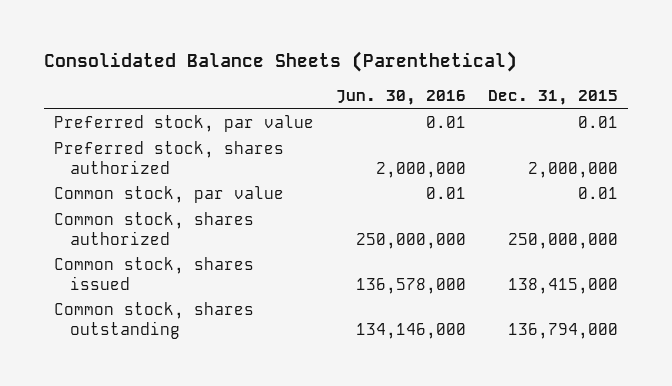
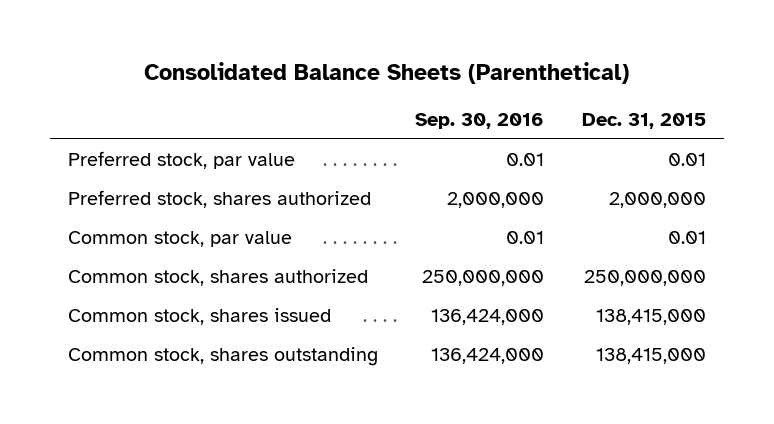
[335,90,466,106] Jun. 30, 2016 -> none
none -> [415,113,545,130] Sep. 30, 2016
[507,322,618,339] 136,794,000 -> [595,347,706,364] 138,415,000

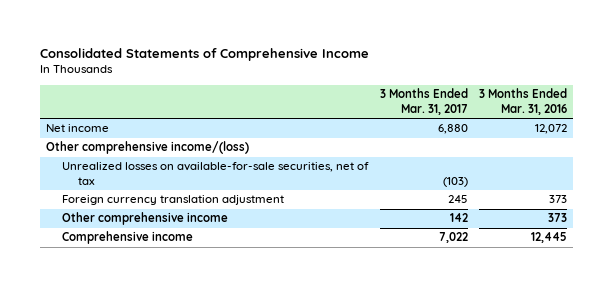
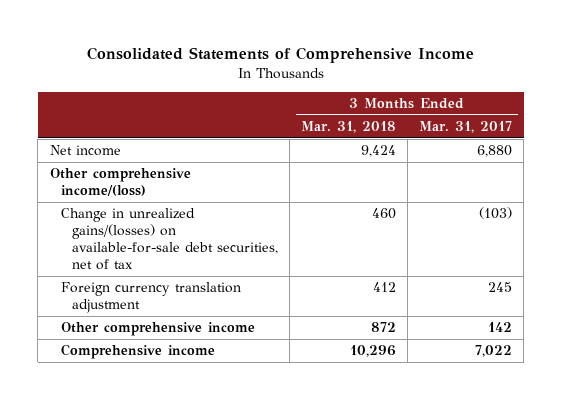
[479,88,568,116] 3 Months Ended Mar. 31, 2016 -> none
none -> [301,121,397,134] Mar. 31, 2018
[61,162,369,186] Unrealized losses on available-for-sale securities, net of tax -> [60,208,279,270] Change in unrealized gains/(losses) on available-for-sale debt securities, net of tax

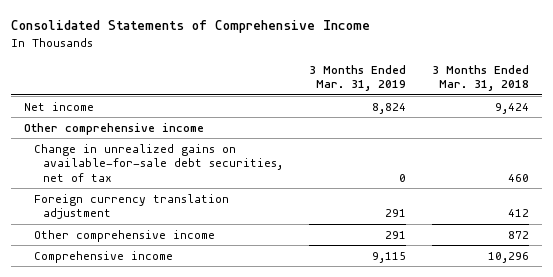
[419,121,513,134] Mar. 31, 2017 -> none
none -> [308,64,406,92] 3 Months Ended Mar. 31, 2019
[49,168,191,197] Other comprehensive income/(loss) -> [24,122,205,135] Other comprehensive income
[60,208,279,270] Change in unrealized gains/(losses) on available-for-sale debt securities, net of tax -> [33,143,283,183] Change in unrealized gains on available-for-sale debt securities, net of tax

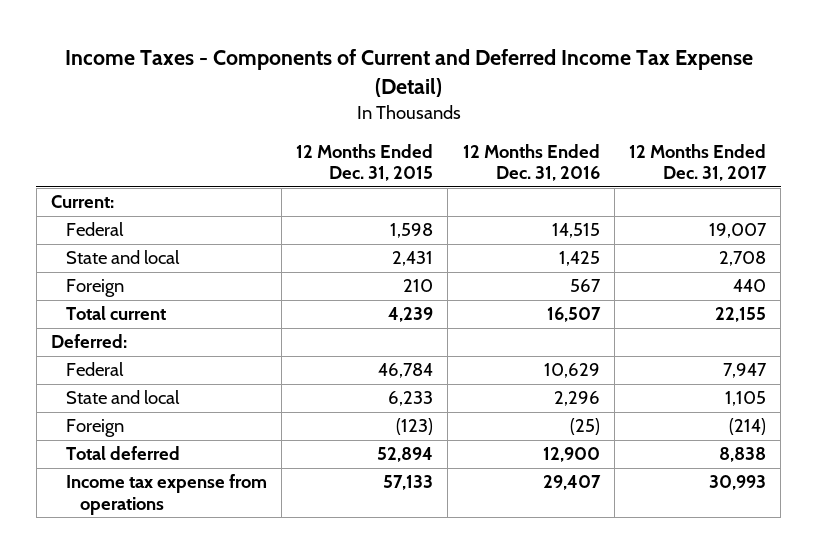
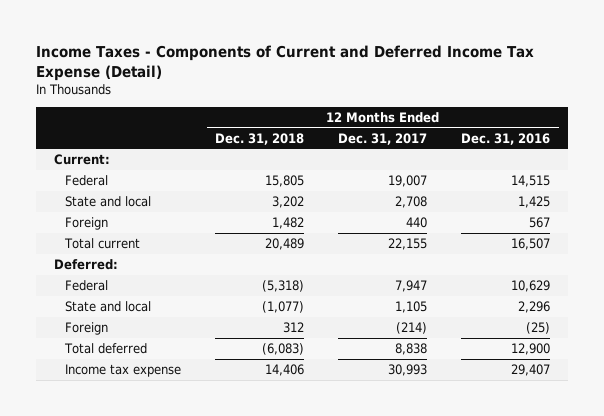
[296,143,434,182] 12 Months Ended Dec. 31, 2015 -> none
none -> [215,132,305,145] Dec. 31, 2018
[65,474,267,515] Income tax expense from operations -> [65,364,182,378] Income tax expense

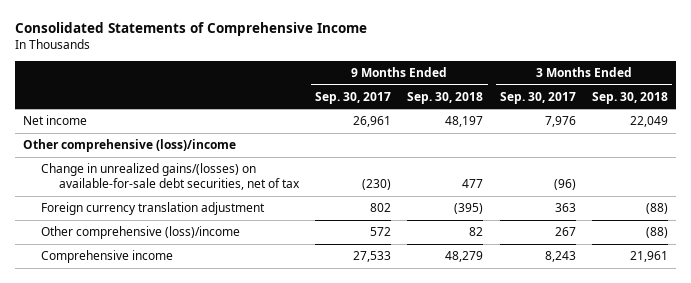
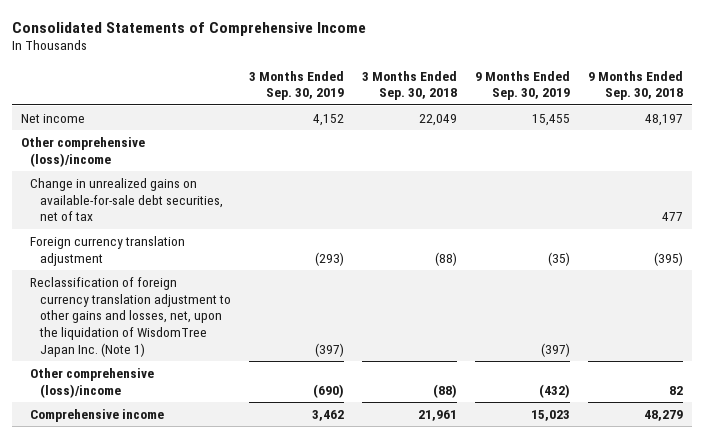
[315,91,392,104] Sep. 30, 2017 -> none
[499,91,576,104] Sep. 30, 2017 -> none
none -> [248,70,344,101] 3 Months Ended Sep. 30, 2019
none -> [474,70,570,101] 9 Months Ended Sep. 30, 2019
[40,163,300,191] Change in unrealized gains/(losses) on available-for-sale debt securities, net of tax -> [30,177,223,222] Change in unrealized gains on available-for-sale debt securities, net of tax
none -> [30,276,231,357] Reclassification of foreign currency translation adjustment to other gains and losses, net, upon the liquidation of WisdomTree Japan Inc. (Note 1)

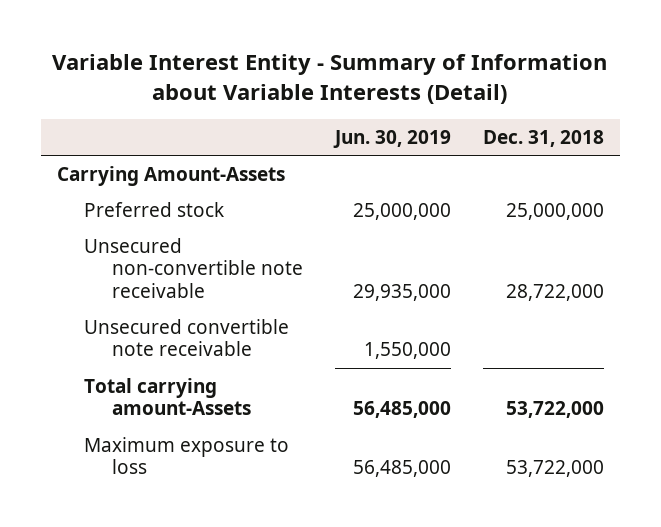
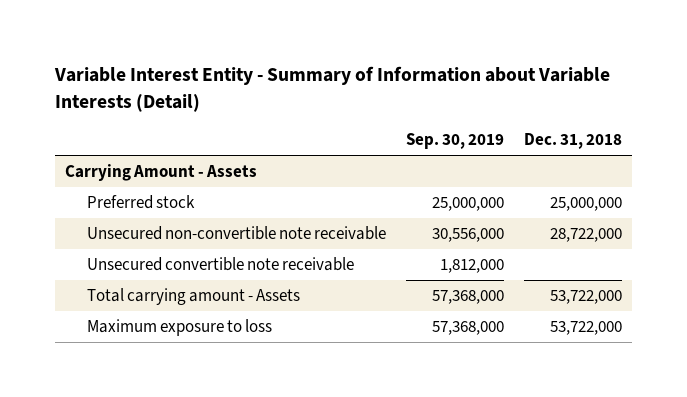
[332,130,451,149] Jun. 30, 2019 -> none
none -> [405,133,504,150] Sep. 30, 2019
[56,165,285,186] Carrying Amount-Assets -> [64,163,257,181] Carrying Amount - Assets
[84,377,251,416] Total carrying amount-Assets -> [86,287,300,305] Total carrying amount - Assets

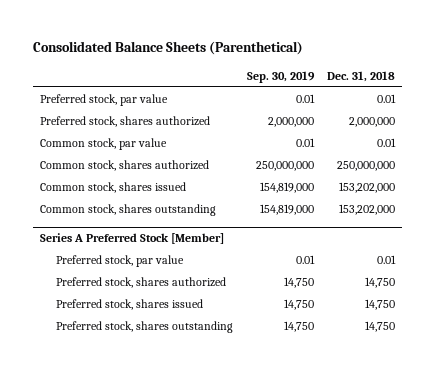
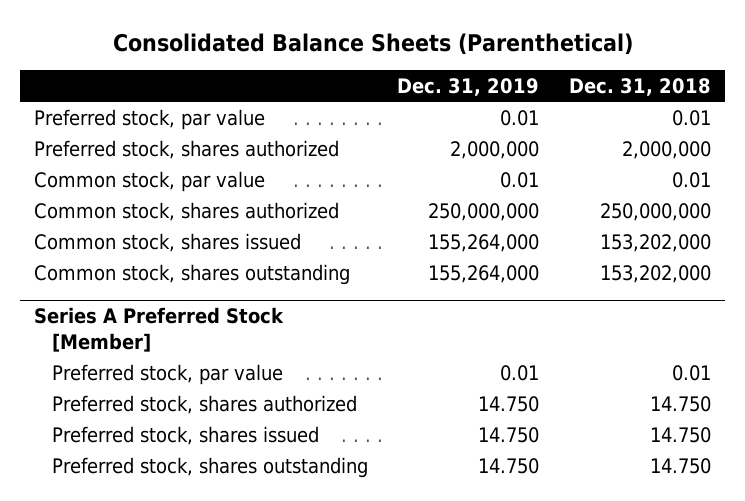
[246,70,315,83] Sep. 30, 2019 -> none
none -> [397,77,540,96] Dec. 31, 2019
[365,277,396,289] 14,750 -> [649,395,711,412] 14.750
[365,299,396,311] 14,750 -> [649,426,711,443] 14.750
[365,321,396,333] 14,750 -> [649,457,711,474] 14.750

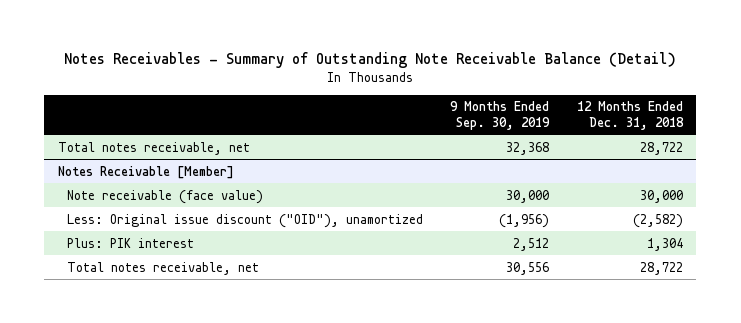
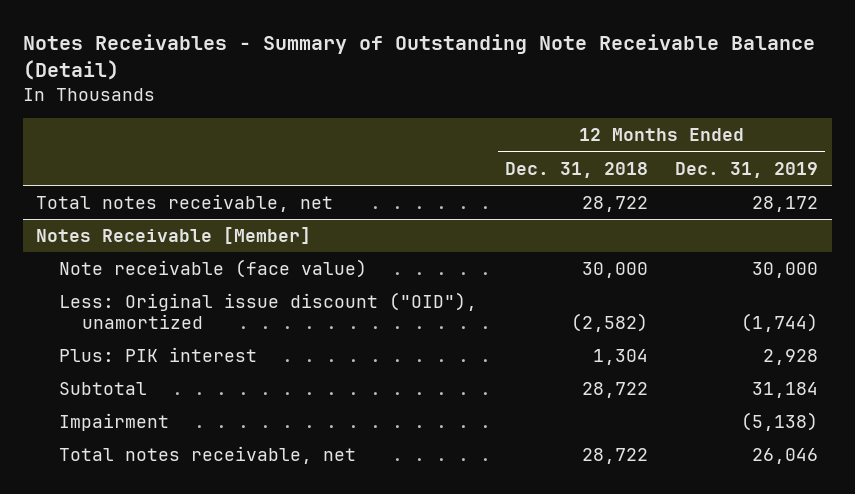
[450,101,551,130] 9 Months Ended Sep. 30, 2019 -> none
none -> [675,161,819,178] Dec. 31, 2019
none -> [59,382,148,396] Subtotal
none -> [59,413,170,432] Impairment

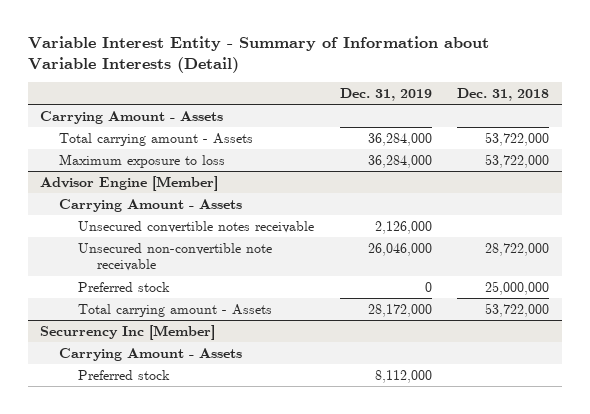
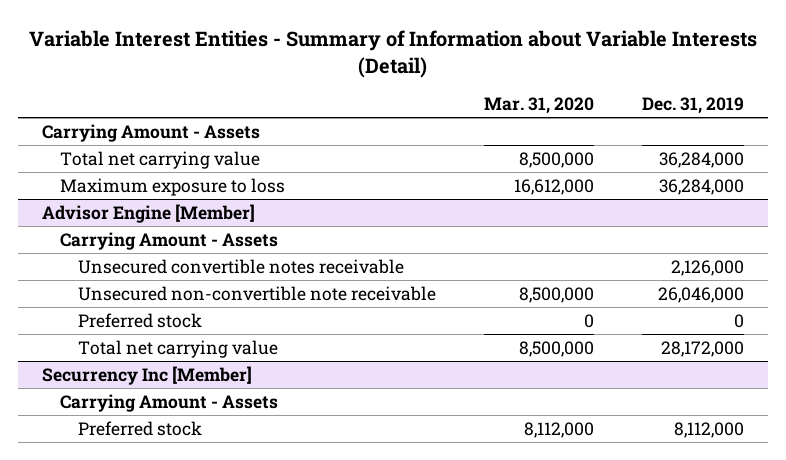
[27,36,489,73] Variable Interest Entity - Summary of Information about Variable Interests (Detail) -> [29,29,758,79] Variable Interest Entities - Summary of Information about Variable Interests (Detail)
[457,87,550,101] Dec. 31, 2018 -> none
none -> [484,97,595,115] Mar. 31, 2020
[59,132,254,146] Total carrying amount - Assets -> [60,150,261,169] Total net carrying value
[78,303,273,317] Total carrying amount - Assets -> [78,339,279,358] Total net carrying value

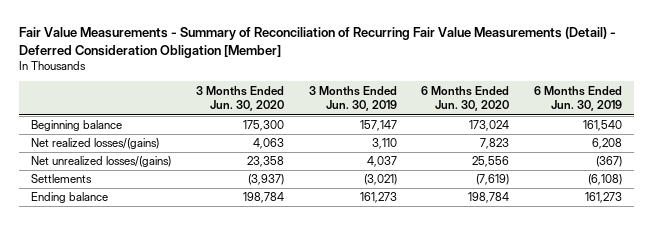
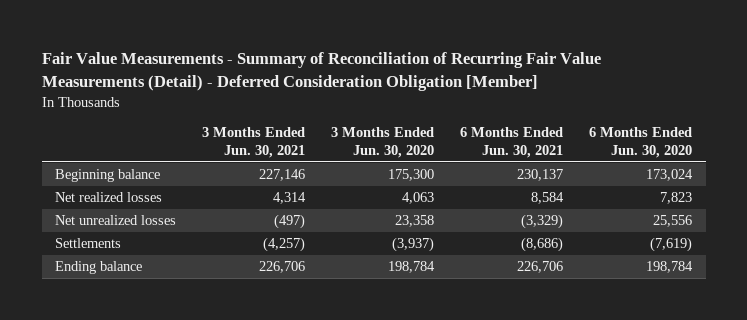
[308,85,397,112] 3 Months Ended Jun. 30, 2019 -> none
[534,85,623,112] 6 Months Ended Jun. 30, 2019 -> none
none -> [202,127,306,159] 3 Months Ended Jun. 30, 2021
none -> [460,127,564,159] 6 Months Ended Jun. 30, 2021
[31,138,160,150] Net realized losses/(gains) -> [54,192,162,203] Net realized losses
[31,156,172,168] Net unrealized losses/(gains) -> [54,215,176,226] Net unrealized losses

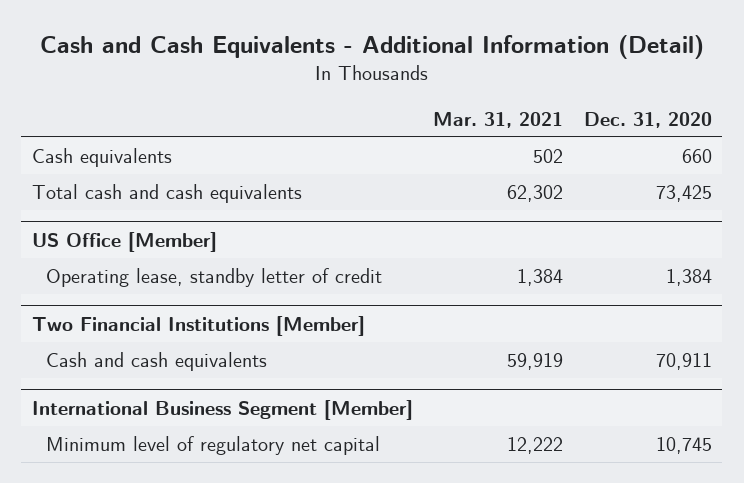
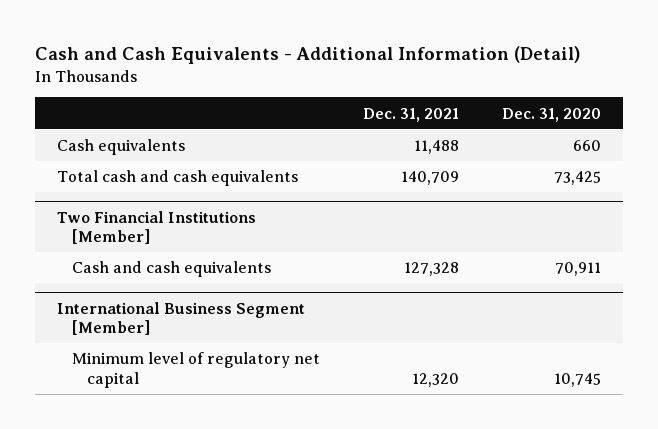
[433,111,564,128] Mar. 31, 2021 -> none
none -> [363,107,460,122] Dec. 31, 2021
[31,231,217,252] US Office [Member] -> none
[46,268,383,288] Operating lease, standby letter of credit -> none

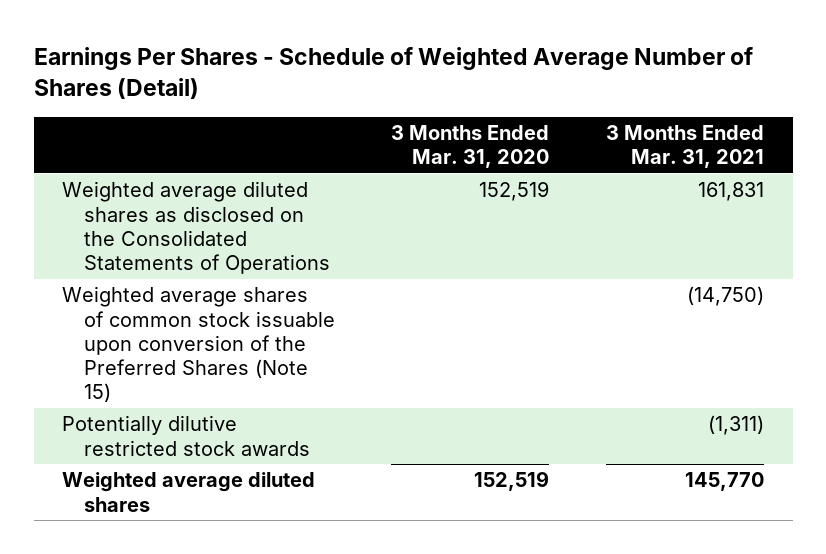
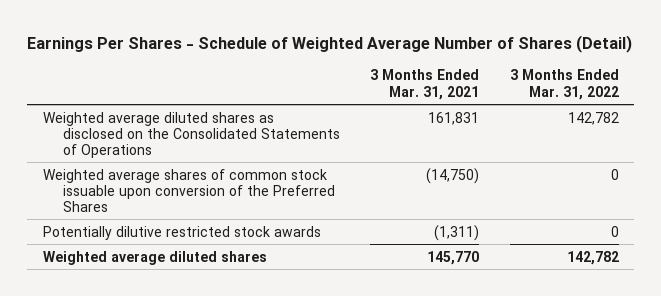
[391,124,550,169] 3 Months Ended Mar. 31, 2020 -> none
none -> [509,69,619,100] 3 Months Ended Mar. 31, 2022
[61,286,335,403] Weighted average shares of common stock issuable upon conversion of the Preferred Shares (Note 15) -> [42,168,335,212] Weighted average shares of common stock issuable upon conversion of the Preferred Shares

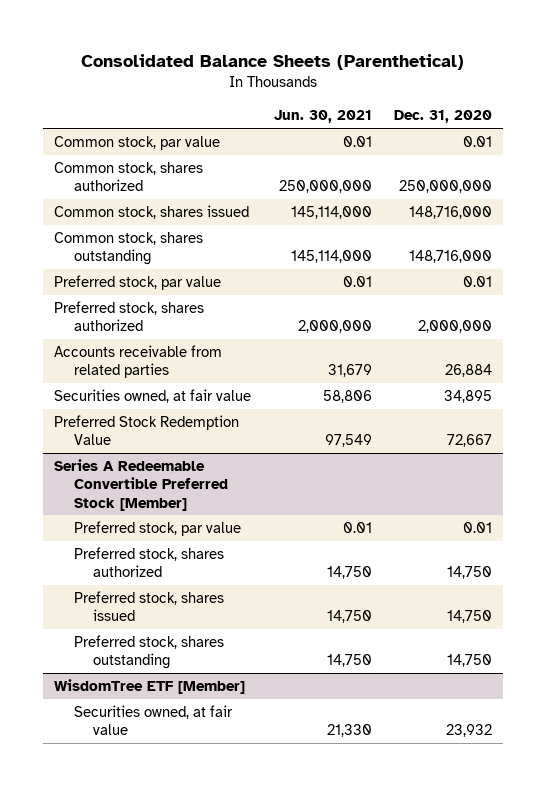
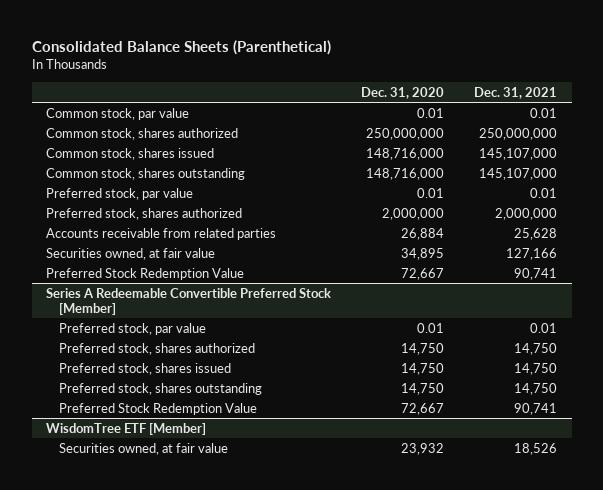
[273,110,372,124] Jun. 30, 2021 -> none
none -> [473,86,557,99] Dec. 31, 2021
none -> [59,402,258,415] Preferred Stock Redemption Value

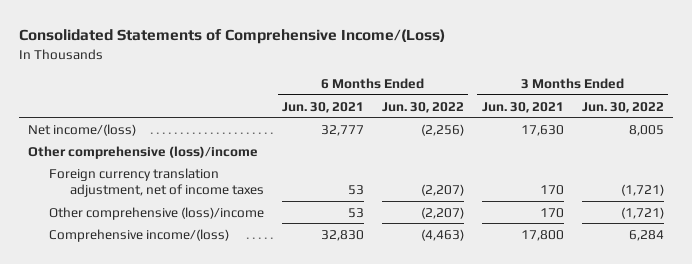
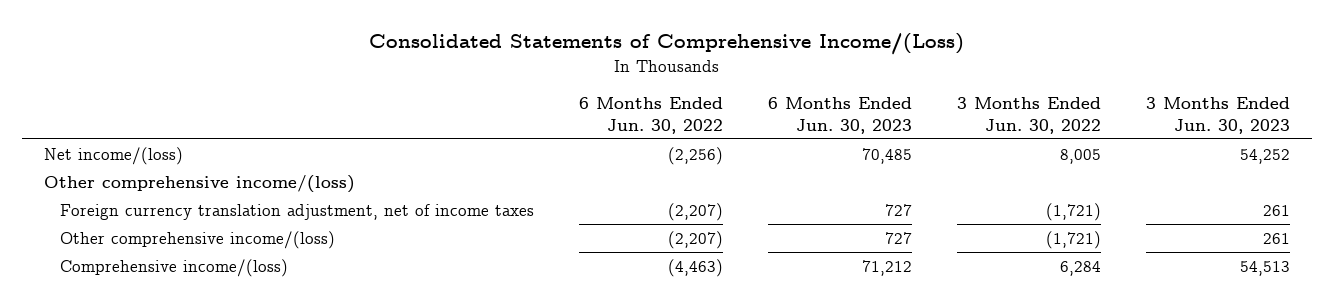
[282,101,365,113] Jun. 30, 2021 -> none
[481,101,564,113] Jun. 30, 2021 -> none
none -> [767,96,912,134] 6 Months Ended Jun. 30, 2023
none -> [1145,96,1290,134] 3 Months Ended Jun. 30, 2023
[28,145,259,159] Other comprehensive (loss)/income -> [44,174,356,193] Other comprehensive income/(loss)
[49,206,265,220] Other comprehensive (loss)/income -> [59,230,335,249] Other comprehensive income/(loss)

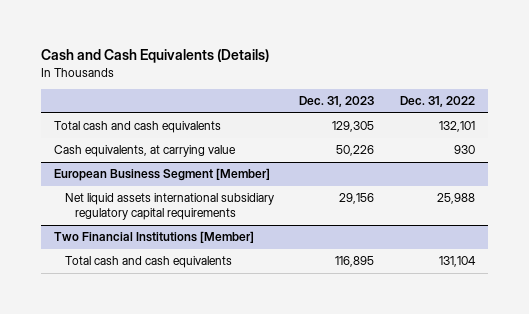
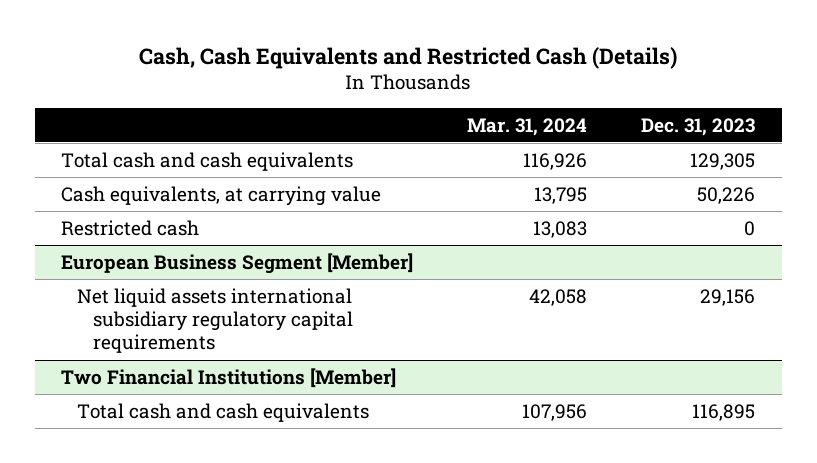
[41,49,270,64] Cash and Cash Equivalents (Details) -> [139,46,678,69] Cash, Cash Equivalents and Restricted Cash (Details)
[400,96,476,108] Dec. 31, 2022 -> none
none -> [467,117,588,136] Mar. 31, 2024
none -> [61,219,200,236] Restricted cash

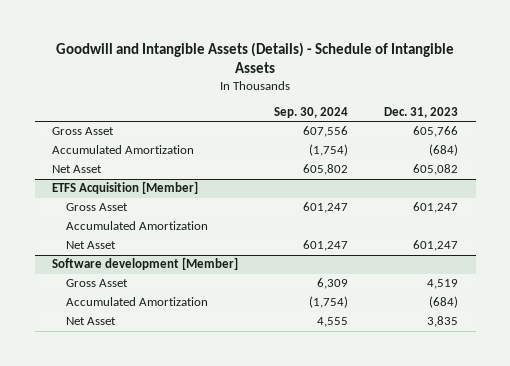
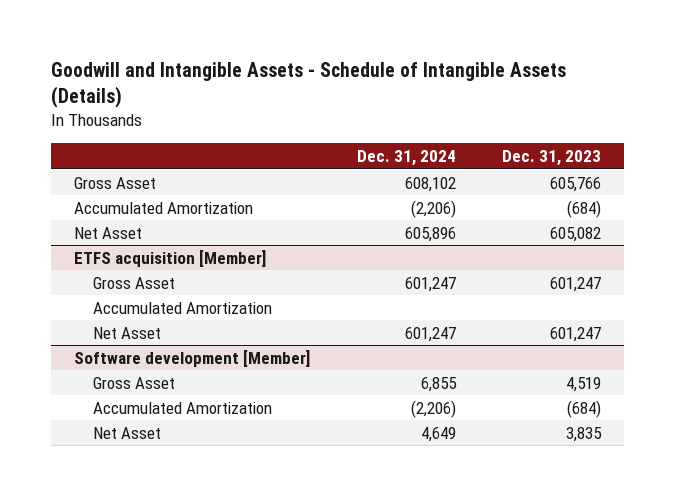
[56,41,455,74] Goodwill and Intangible Assets (Details) - Schedule of Intangible Assets -> [50,62,566,109] Goodwill and Intangible Assets - Schedule of Intangible Assets (Details)
[274,107,349,119] Sep. 30, 2024 -> none
none -> [356,150,456,167] Dec. 31, 2024
[52,181,199,195] ETFS Acquisition [Member] -> [73,249,266,267] ETFS acquisition [Member]

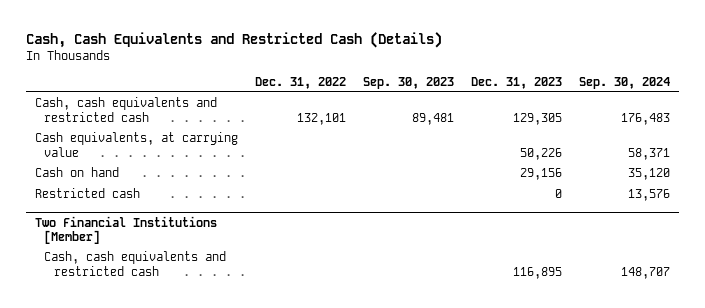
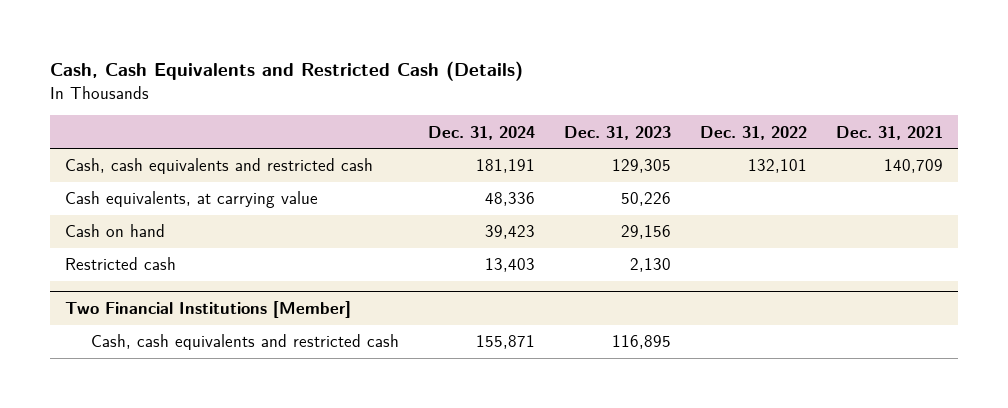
[363,76,455,89] Sep. 30, 2023 -> none
[579,76,671,89] Sep. 30, 2024 -> none
none -> [428,125,536,140] Dec. 31, 2024
none -> [836,125,944,140] Dec. 31, 2021
[555,189,563,199] 0 -> [630,258,672,273] 2,130

